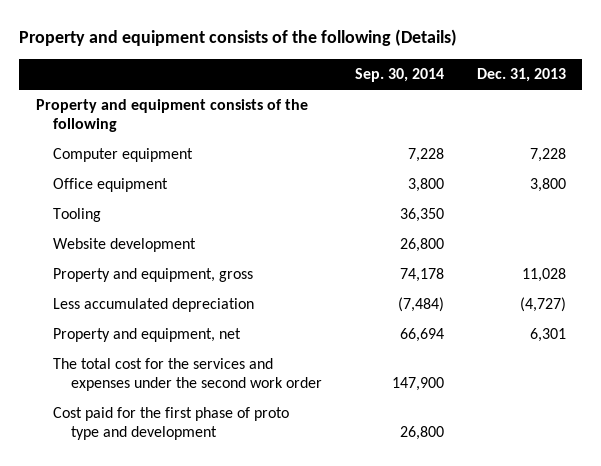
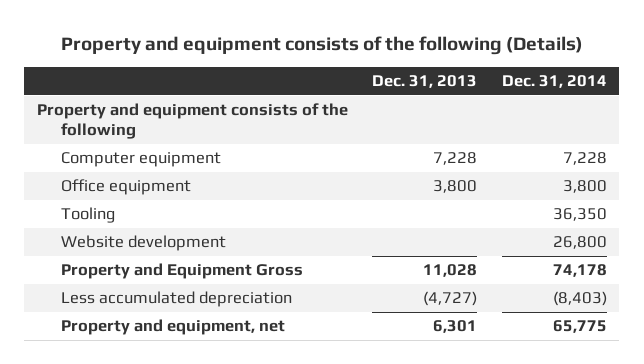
[354,68,444,83] Sep. 30, 2014 -> none
none -> [502,75,608,89] Dec. 31, 2014
[53,268,254,283] Property and equipment, gross -> [60,263,303,280] Property and Equipment Gross
[53,358,323,391] The total cost for the services and expenses under the second work order -> none
[53,407,290,440] Cost paid for the first phase of proto type and development -> none

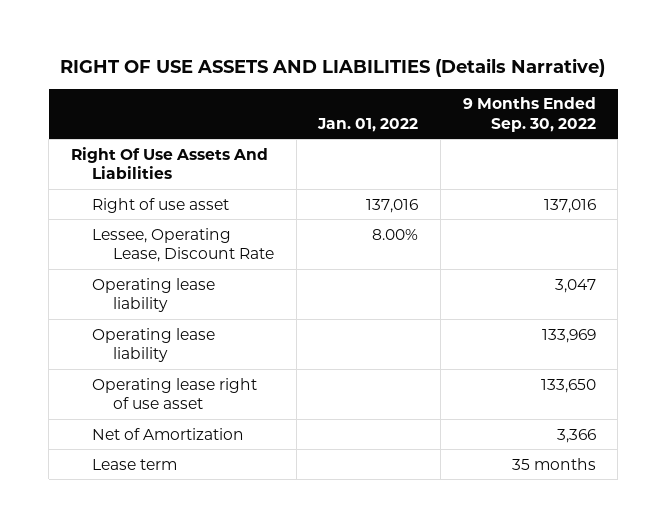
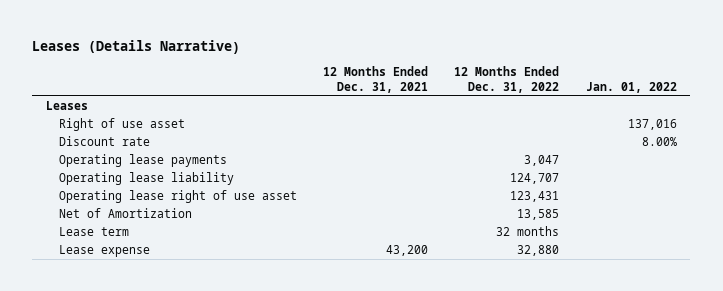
[60,57,606,77] RIGHT OF USE ASSETS AND LIABILITIES (Details Narrative) -> [32,39,241,54] Leases (Details Narrative)
[462,97,596,132] 9 Months Ended Sep. 30, 2022 -> none
none -> [322,65,428,93] 12 Months Ended Dec. 31, 2021
none -> [454,65,560,93] 12 Months Ended Dec. 31, 2022
[70,146,268,180] Right Of Use Assets And Liabilities -> none
none -> [45,101,88,111] Leases
[91,227,275,263] Lessee, Operating Lease, Discount Rate -> [58,136,150,147] Discount rate
[91,277,215,313] Operating lease liability -> [58,154,227,168] Operating lease payments
none -> [58,245,150,258] Lease expense

